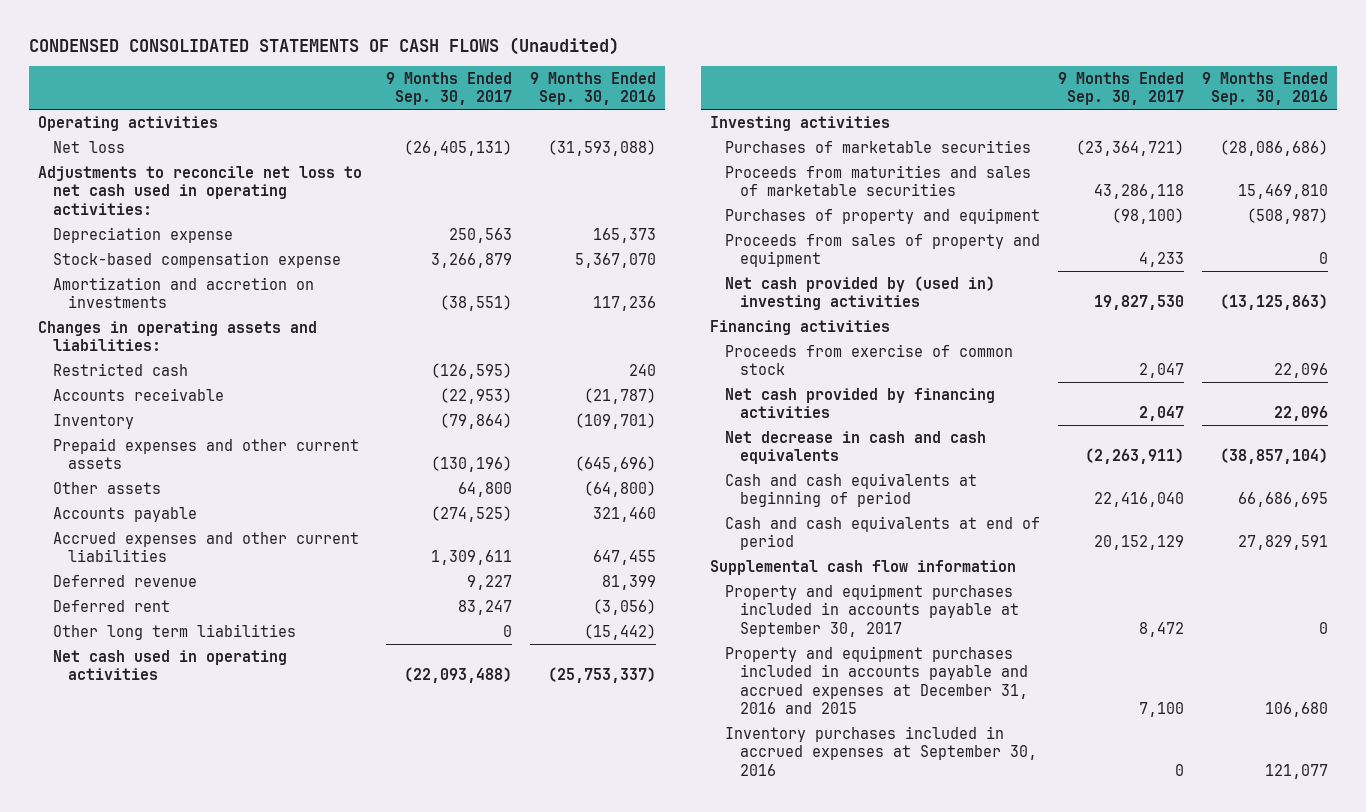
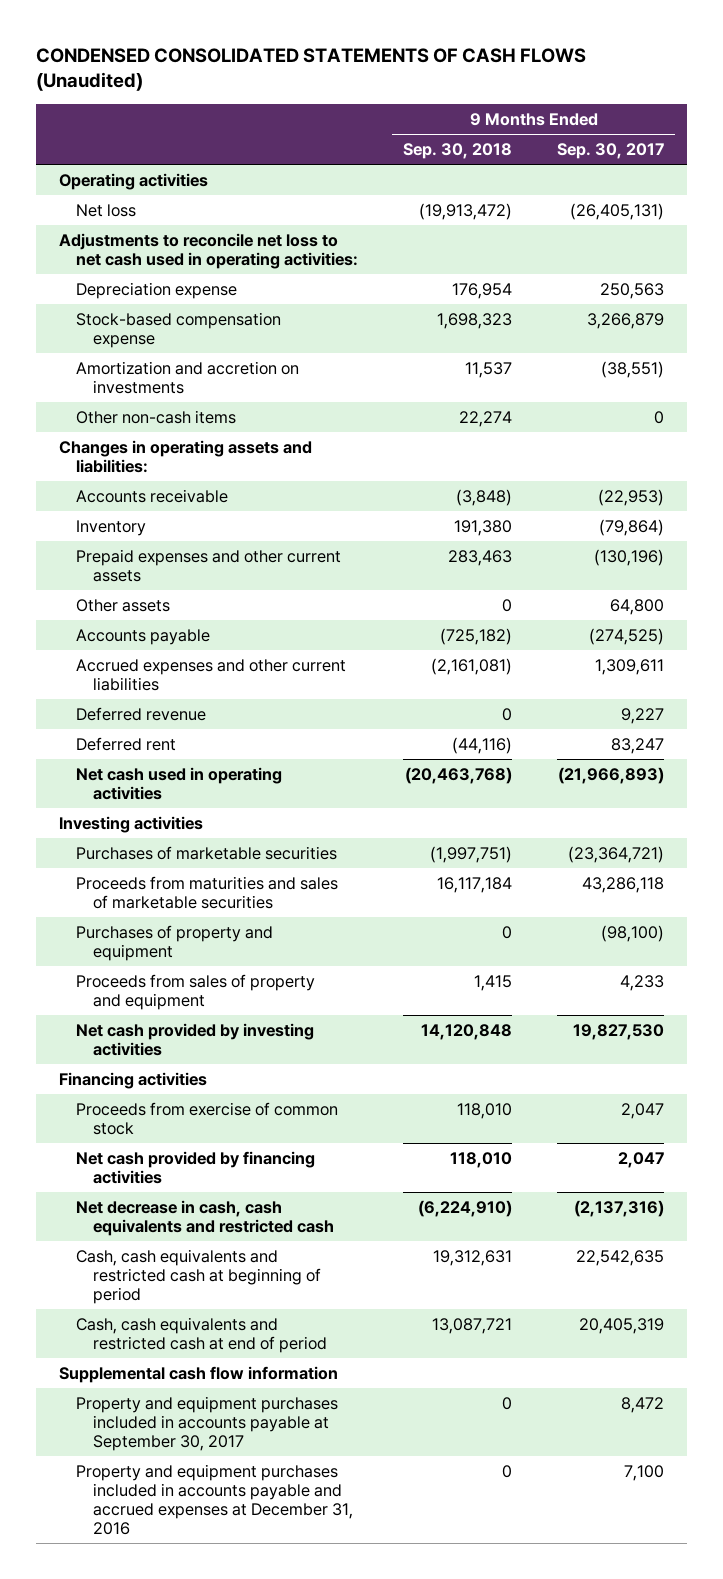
[529,71,656,106] 9 Months Ended Sep. 30, 2016 -> none
none -> [402,143,512,160] Sep. 30, 2018
none -> [75,409,236,424] Other non-cash items
[52,362,188,376] Restricted cash -> none
[52,623,296,640] Other long term liabilities -> none
[403,667,512,684] (22,093,488) -> [558,766,665,784] (21,966,893)
[724,275,995,311] Net cash provided by (used in) investing activities -> [75,1022,314,1057] Net cash provided by investing activities
[724,430,986,465] Net decrease in cash and cash equivalents -> [75,1199,334,1237] Net decrease in cash, cash equivalents and restricted cash
[1084,448,1184,465] (2,263,911) -> [574,1199,665,1217] (2,137,316)
[724,472,977,508] Cash and cash equivalents at beginning of period -> [75,1248,321,1305] Cash, cash equivalents and restricted cash at beginning of period
[1093,492,1184,508] 22,416,040 -> [576,1249,665,1266] 22,542,635
[724,515,1040,551] Cash and cash equivalents at end of period -> [75,1316,327,1354] Cash, cash equivalents and restricted cash at end of period
[1093,535,1184,551] 20,152,129 -> [579,1317,665,1334] 20,405,319
[724,725,1037,776] Inventory purchases included in accrued expenses at September 30, 2016 -> none
[724,645,1028,715] Property and equipment purchases included in accounts payable and accrued expenses at December 31, 2016 and 2015 -> [75,1463,353,1536] Property and equipment purchases included in accounts payable and accrued expenses at December 31, 2016

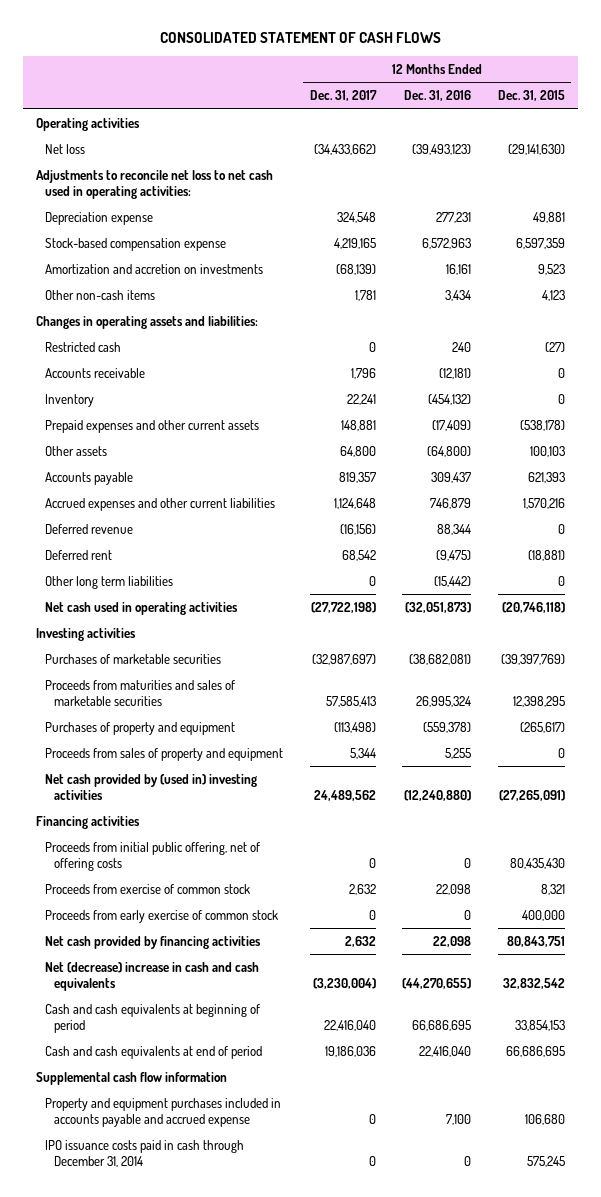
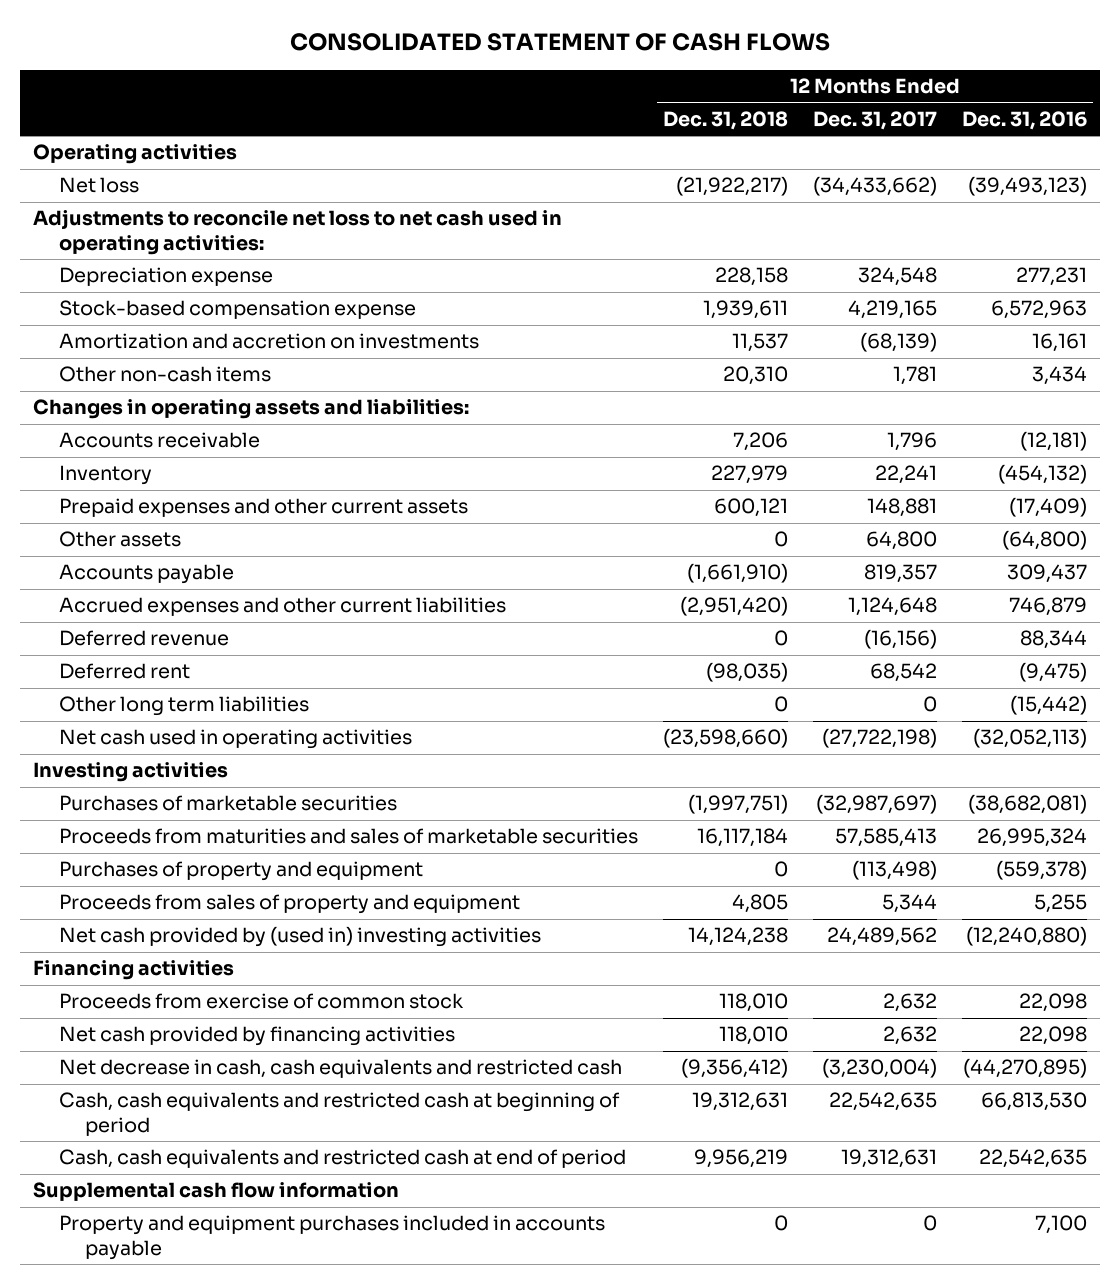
[497,90,565,102] Dec. 31, 2015 -> none
none -> [662,110,788,130] Dec. 31, 2018
[45,341,122,352] Restricted cash -> none
[405,601,472,613] (32,051,873) -> [973,728,1088,749] (32,052,113)
[45,841,261,871] Proceeds from initial public offering, net of offering costs -> none
[45,909,279,923] Proceeds from early exercise of common stock -> none
[45,961,260,991] Net (decrease) increase in cash and cash equivalents -> [58,1059,622,1079] Net decrease in cash, cash equivalents and restricted cash
[402,977,472,989] (44,270,655) -> [963,1058,1088,1079] (44,270,895)
[45,1003,261,1033] Cash and cash equivalents at beginning of period -> [58,1092,620,1137] Cash, cash equivalents and restricted cash at beginning of period
[323,1019,376,1031] 22,416,040 -> [828,1092,937,1112] 22,542,635
[412,1019,472,1031] 66,686,695 -> [981,1092,1088,1112] 66,813,530
[45,1045,263,1059] Cash and cash equivalents at end of period -> [58,1149,626,1169] Cash, cash equivalents and restricted cash at end of period
[324,1045,376,1057] 19,186,036 -> [840,1149,937,1169] 19,312,631
[419,1045,472,1057] 22,416,040 -> [979,1149,1088,1169] 22,542,635
[45,1139,245,1167] IPO issuance costs paid in cash through December 31, 2014 -> none
[45,1097,282,1127] Property and equipment purchases included in accounts payable and accrued expense -> [58,1215,605,1261] Property and equipment purchases included in accounts payable

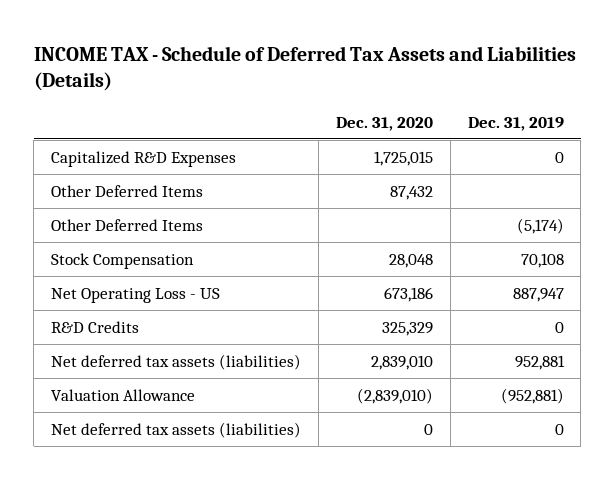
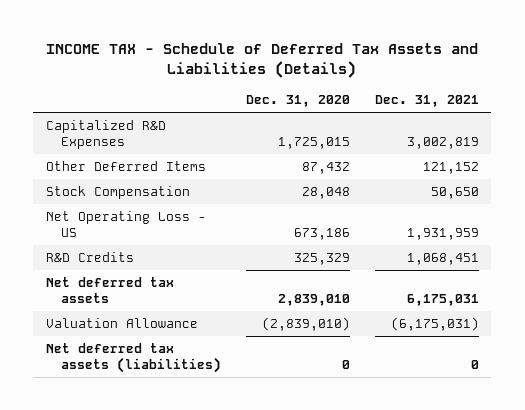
[467,116,564,131] Dec. 31, 2019 -> none
none -> [374,95,479,108] Dec. 31, 2021
[51,219,204,232] Other Deferred Items -> none
[51,354,302,371] Net deferred tax assets (liabilities) -> [45,277,174,303] Net deferred tax assets

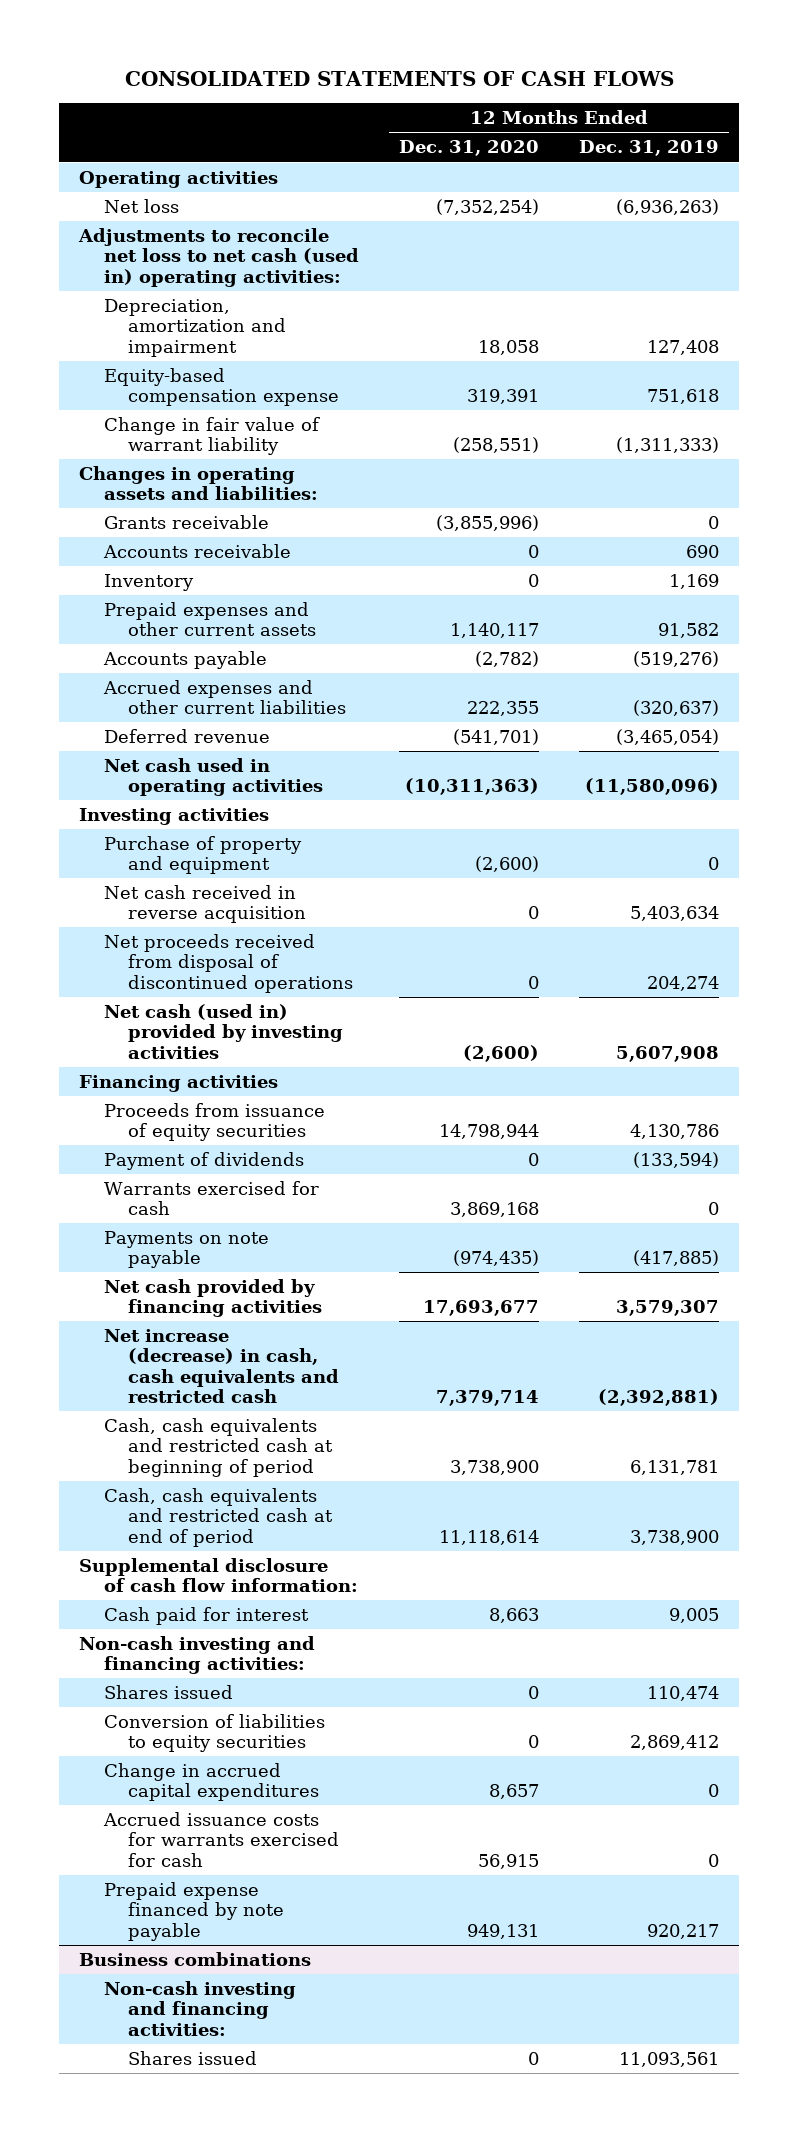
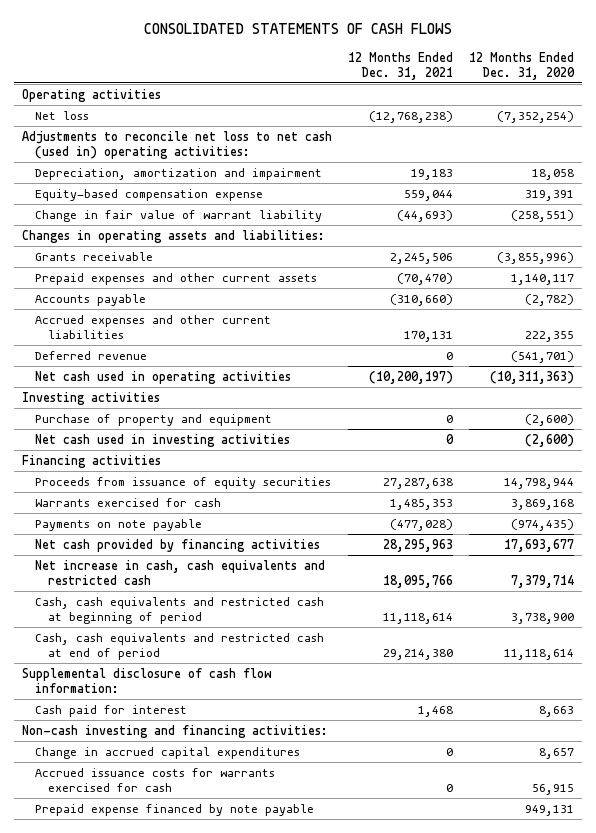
[578,140,719,157] Dec. 31, 2019 -> none
none -> [347,51,453,80] 12 Months Ended Dec. 31, 2021
[102,543,291,558] Accounts receivable -> none
[103,573,194,591] Inventory -> none
[103,884,306,924] Net cash received in reverse acquisition -> none
[103,933,353,993] Net proceeds received from disposal of discontinued operations -> none
[103,1003,343,1059] Net cash (used in) provided by investing activities -> [34,434,290,448] Net cash used in investing activities
[103,1151,304,1170] Payment of dividends -> none
[103,1328,339,1404] Net increase (decrease) in cash, cash equivalents and restricted cash -> [34,560,325,586] Net increase in cash, cash equivalents and restricted cash
[103,1684,233,1699] Shares issued -> none
[103,1713,325,1753] Conversion of liabilities to equity securities -> none
[79,1951,312,1966] Business combinations -> none
[103,1980,296,2036] Non-cash investing and financing activities: -> none
[127,2050,257,2065] Shares issued -> none

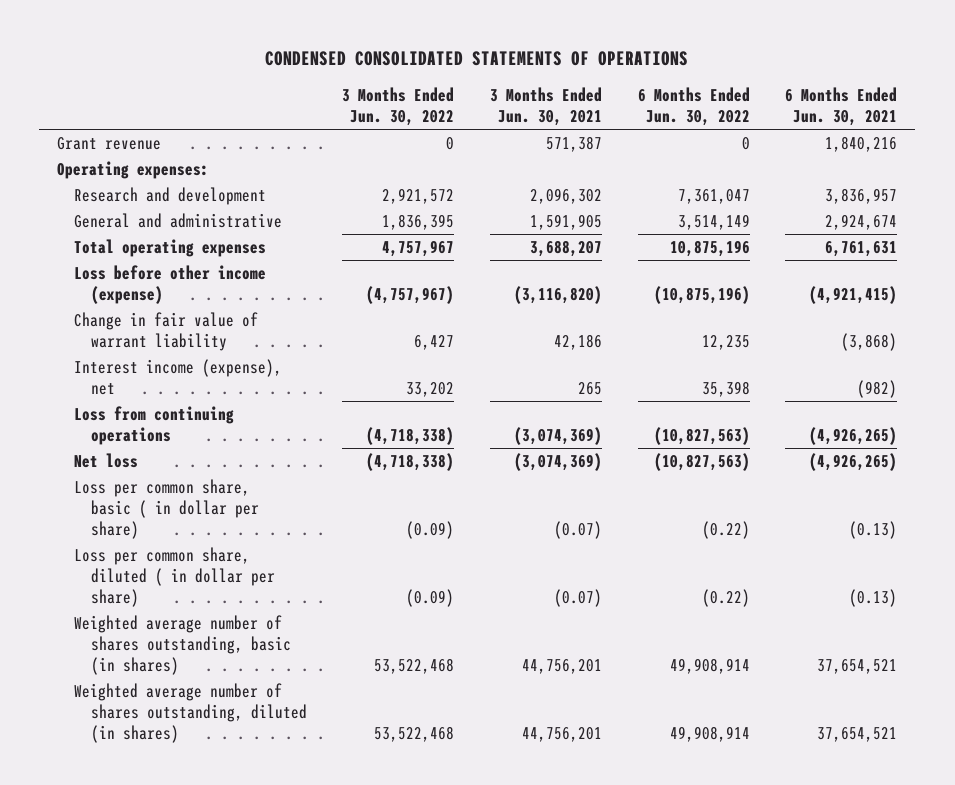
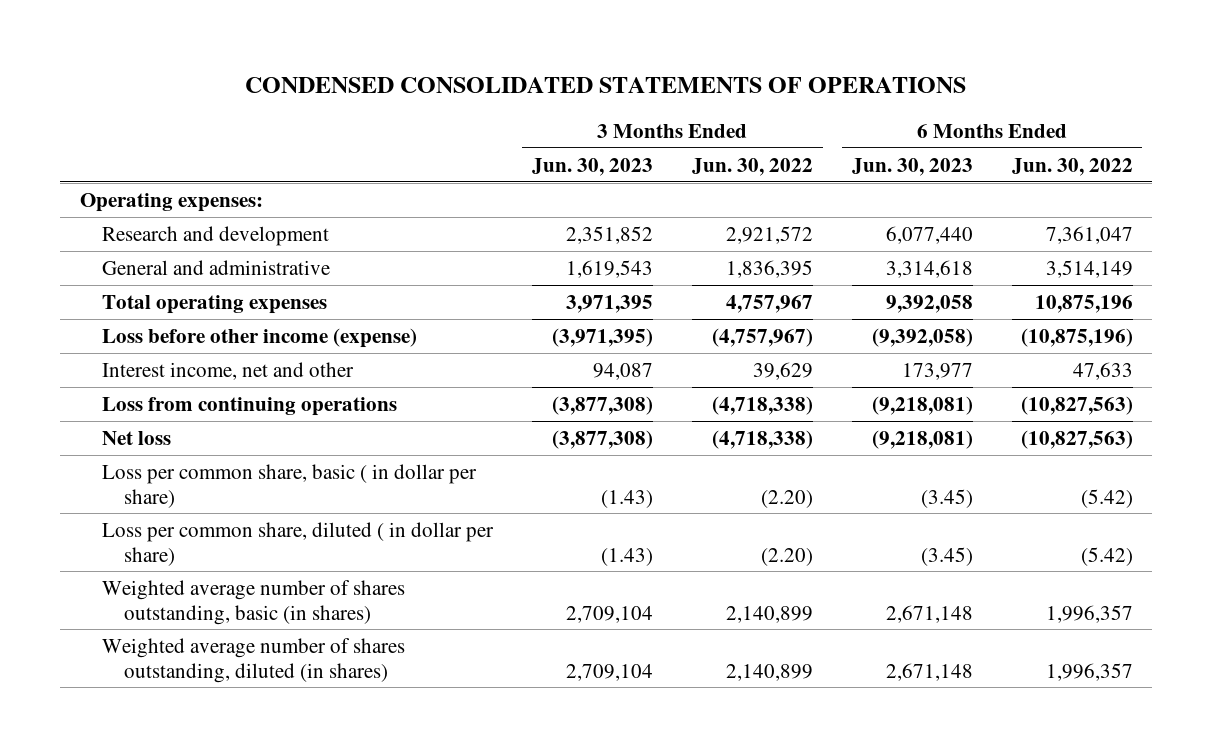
[490,87,603,127] 3 Months Ended Jun. 30, 2021 -> none
[785,87,898,127] 6 Months Ended Jun. 30, 2021 -> none
none -> [531,157,653,176] Jun. 30, 2023
none -> [851,157,973,176] Jun. 30, 2023
[57,136,162,150] Grant revenue -> none
[74,311,259,351] Change in fair value of warrant liability -> none
[74,358,283,395] Interest income (expense), net -> [102,361,355,380] Interest income, net and other
[406,381,455,397] 33,202 -> [752,361,813,380] 39,629
[701,380,750,397] 35,398 -> [1072,361,1133,380] 47,633
[406,520,455,539] (0.09) -> [760,489,813,508] (2.20)
[701,520,750,539] (0.22) -> [1080,488,1133,508] (5.42)
[406,588,455,607] (0.09) -> [760,547,813,566] (2.20)
[701,588,750,607] (0.22) -> [1080,546,1133,566] (5.42)
[374,657,455,674] 53,522,468 -> [725,605,813,623] 2,140,899
[669,657,750,674] 49,908,914 -> [1045,604,1133,623] 1,996,357
[374,725,455,742] 53,522,468 -> [725,663,813,681] 2,140,899
[669,725,750,742] 49,908,914 -> [1045,662,1133,681] 1,996,357

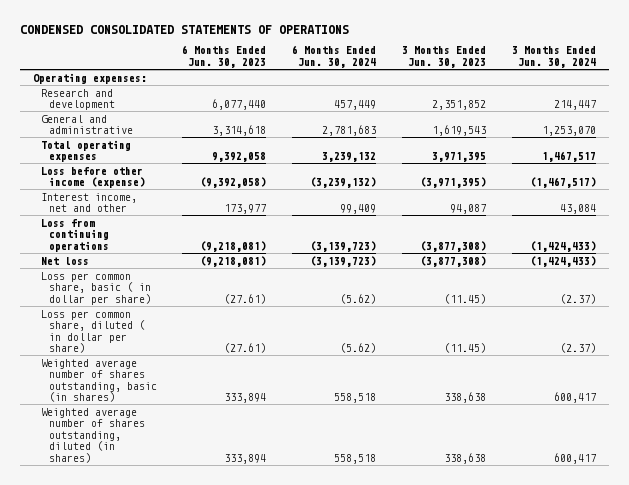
[691,157,813,176] Jun. 30, 2022 -> none
[1011,157,1133,176] Jun. 30, 2022 -> none
none -> [292,45,377,69] 6 Months Ended Jun. 30, 2024
none -> [511,46,596,69] 3 Months Ended Jun. 30, 2024
[600,489,653,508] (1.43) -> [444,293,487,304] (11.45)
[920,488,973,508] (3.45) -> [224,293,267,304] (27.61)
[600,547,653,566] (1.43) -> [444,343,487,354] (11.45)
[920,546,973,566] (3.45) -> [224,343,267,354] (27.61)
[565,605,653,623] 2,709,104 -> [444,392,487,404] 338,638
[885,604,973,623] 2,671,148 -> [224,393,267,404] 333,894
[565,663,653,681] 2,709,104 -> [444,452,487,464] 338,638
[885,662,973,681] 2,671,148 -> [224,453,267,464] 333,894

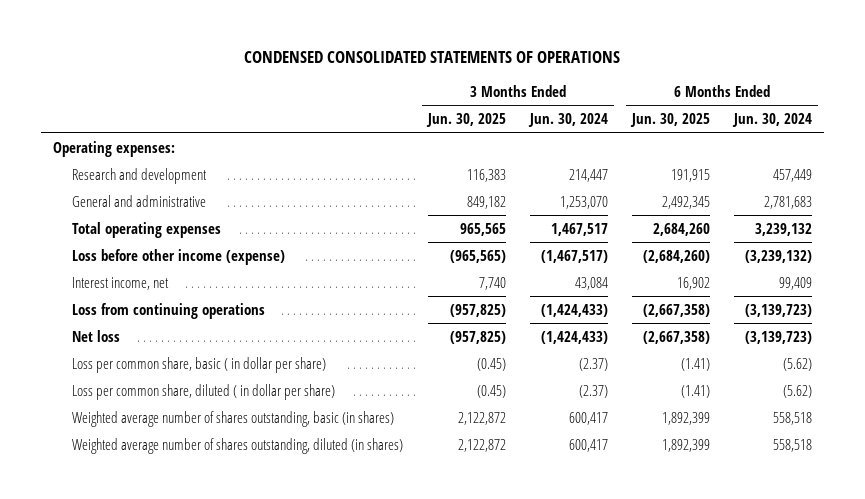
[182,45,267,69] 6 Months Ended Jun. 30, 2023 -> none
[402,46,487,69] 3 Months Ended Jun. 30, 2023 -> none
none -> [425,113,506,128] Jun. 30, 2025
none -> [629,113,710,128] Jun. 30, 2025
[40,192,137,213] Interest income, net and other -> [72,276,170,290] Interest income, net

